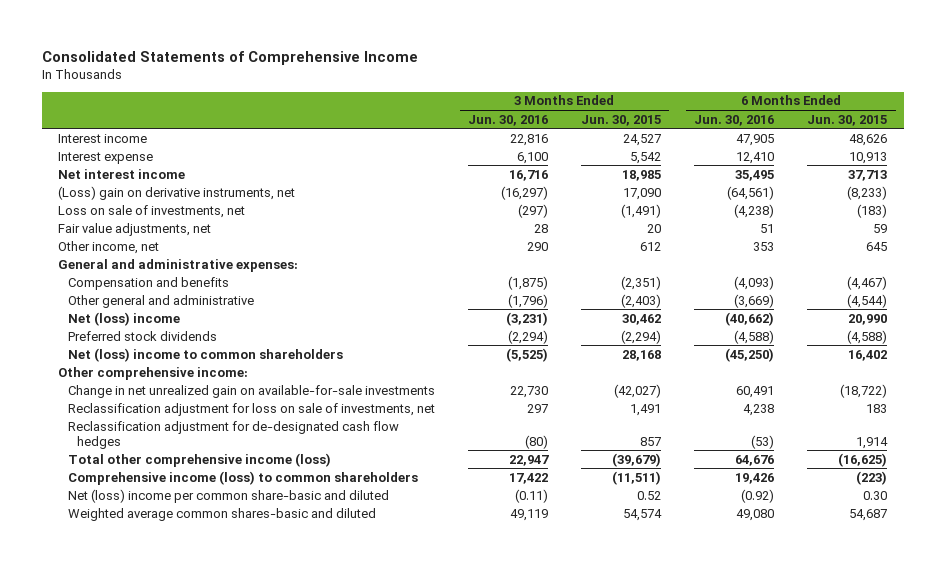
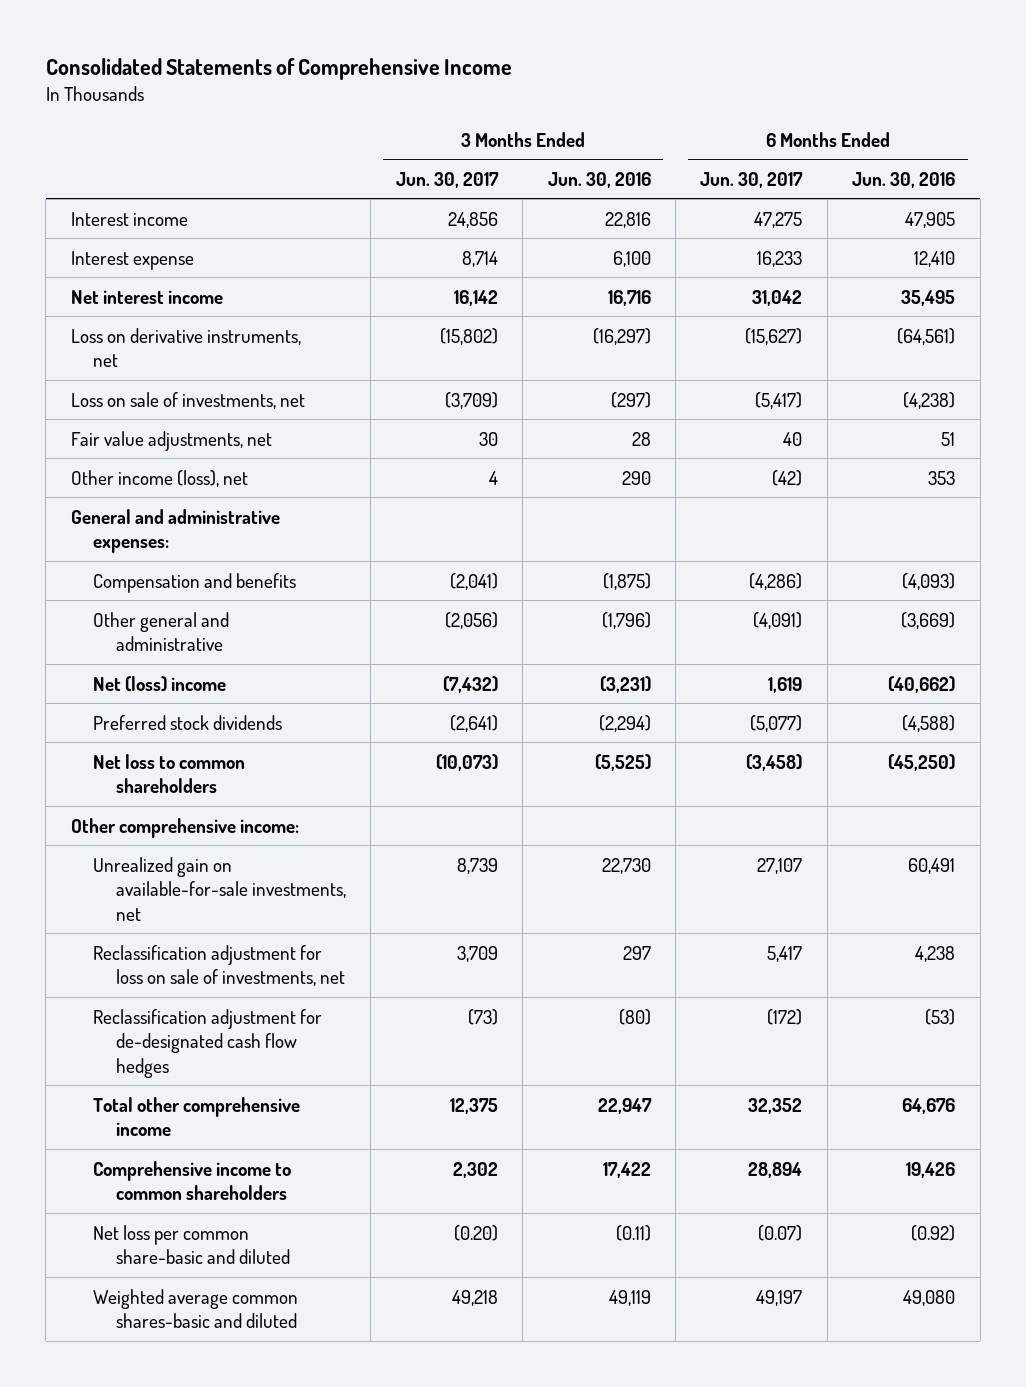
[581,114,662,126] Jun. 30, 2015 -> none
[807,114,888,126] Jun. 30, 2015 -> none
none -> [395,171,499,188] Jun. 30, 2017
none -> [700,171,804,188] Jun. 30, 2017
[58,185,296,200] (Loss) gain on derivative instruments, net -> [70,327,301,368] Loss on derivative instruments, net
[58,240,160,254] Other income, net -> [70,469,248,487] Other income (loss), net
[67,347,343,362] Net (loss) income to common shareholders -> [93,753,246,794] Net loss to common shareholders
[67,384,435,398] Change in net unrealized gain on available-for-sale investments -> [93,856,346,921] Unrealized gain on available-for-sale investments, net
[67,452,331,467] Total other comprehensive income (loss) -> [93,1096,301,1137] Total other comprehensive income
[67,470,418,485] Comprehensive income (loss) to common shareholders -> [93,1160,292,1201] Comprehensive income to common shareholders
[67,488,389,503] Net (loss) income per common share-basic and diluted -> [93,1224,290,1265] Net loss per common share-basic and diluted

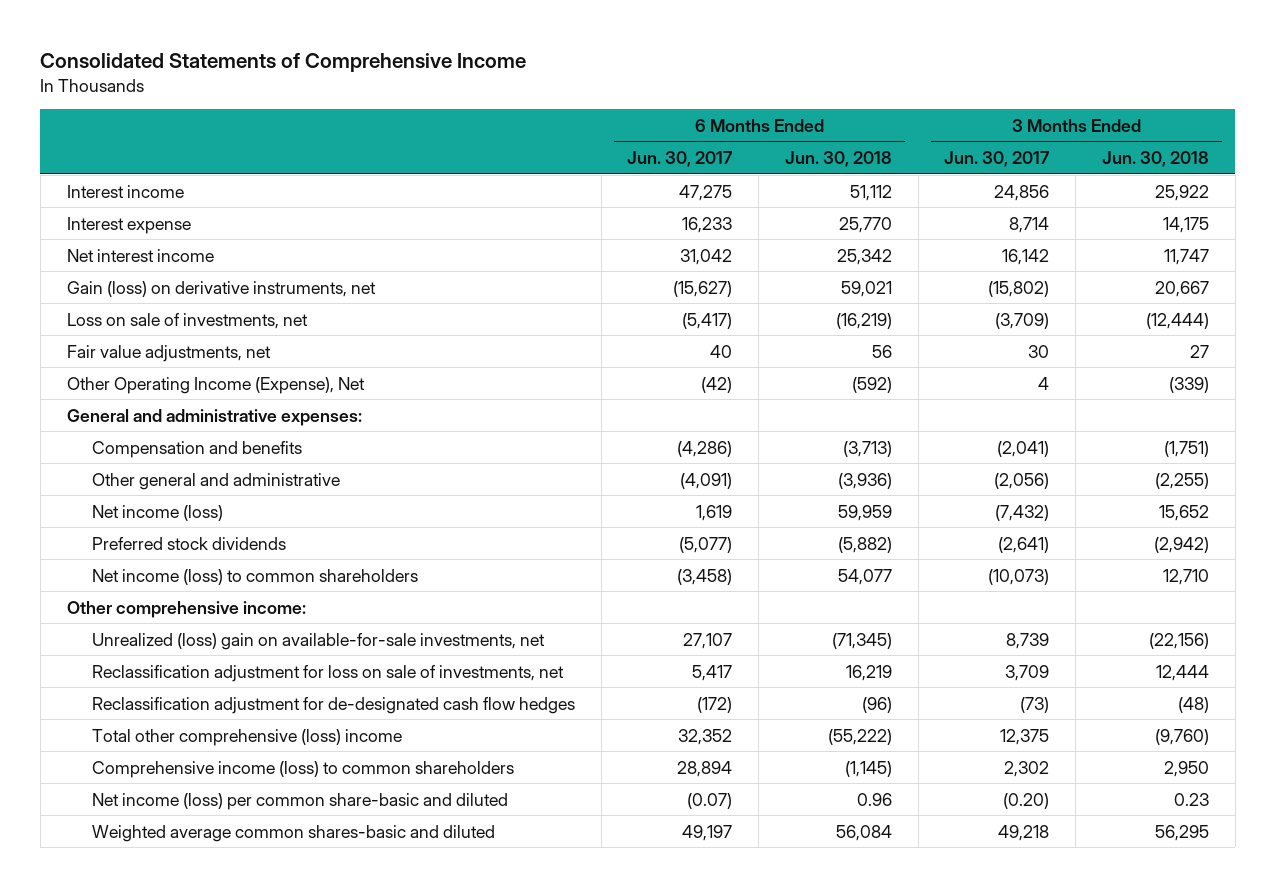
[547,171,651,188] Jun. 30, 2016 -> none
[852,171,956,188] Jun. 30, 2016 -> none
none -> [784,151,892,168] Jun. 30, 2018
none -> [1101,151,1209,168] Jun. 30, 2018
[70,327,301,368] Loss on derivative instruments, net -> [66,280,376,297] Gain (loss) on derivative instruments, net
[70,469,248,487] Other income (loss), net -> [66,376,365,394] Other Operating Income (Expense), Net
[93,675,227,692] Net (loss) income -> [91,504,223,521] Net income (loss)
[93,753,246,794] Net loss to common shareholders -> [91,568,418,585] Net income (loss) to common shareholders
[93,856,346,921] Unrealized gain on available-for-sale investments, net -> [91,632,545,650] Unrealized (loss) gain on available-for-sale investments, net
[93,1096,301,1137] Total other comprehensive income -> [91,728,402,746] Total other comprehensive (loss) income
[93,1160,292,1201] Comprehensive income to common shareholders -> [91,760,514,778] Comprehensive income (loss) to common shareholders
[93,1224,290,1265] Net loss per common share-basic and diluted -> [91,792,508,810] Net income (loss) per common share-basic and diluted

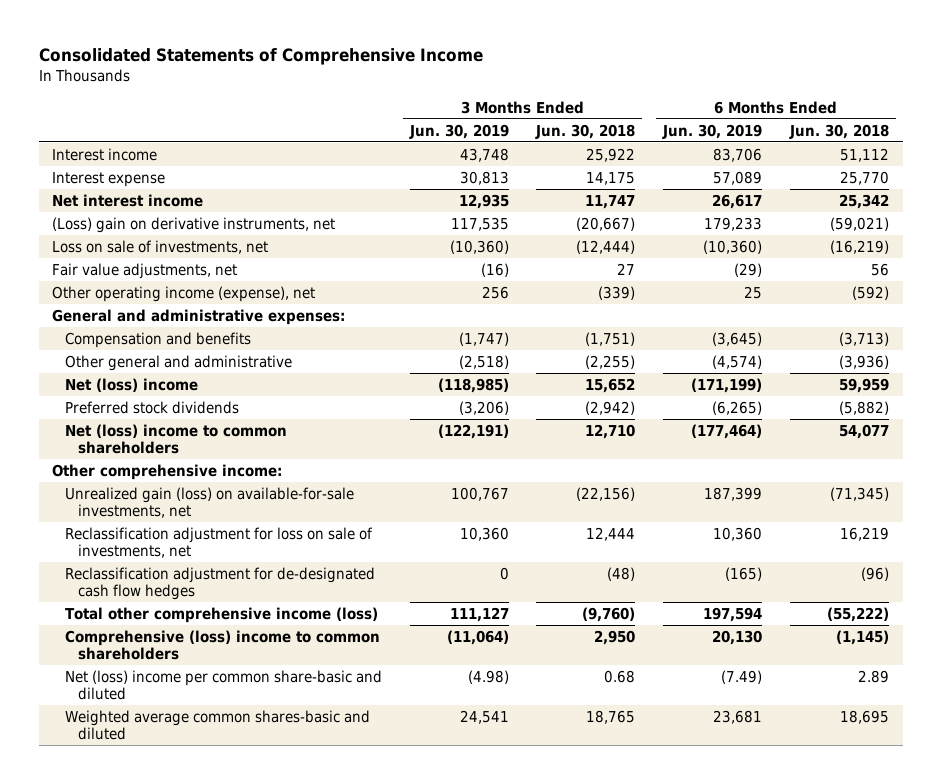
[627,151,734,168] Jun. 30, 2017 -> none
[944,151,1051,168] Jun. 30, 2017 -> none
none -> [408,123,509,139] Jun. 30, 2019
none -> [662,123,763,139] Jun. 30, 2019
[66,280,376,297] Gain (loss) on derivative instruments, net -> [52,216,336,233] (Loss) gain on derivative instruments, net
[840,280,892,297] 59,021 -> [829,216,889,231] (59,021)
[1154,280,1209,297] 20,667 -> [576,216,636,231] (20,667)
[66,376,365,394] Other Operating Income (Expense), Net -> [52,285,316,302] Other operating income (expense), net
[91,504,223,521] Net income (loss) -> [65,377,199,392] Net (loss) income
[91,568,418,585] Net income (loss) to common shareholders -> [65,423,288,455] Net (loss) income to common shareholders
[91,632,545,650] Unrealized (loss) gain on available-for-sale investments, net -> [65,486,355,519] Unrealized gain (loss) on available-for-sale investments, net
[91,728,402,746] Total other comprehensive (loss) income -> [65,606,379,623] Total other comprehensive income (loss)
[91,760,514,778] Comprehensive income (loss) to common shareholders -> [65,629,381,661] Comprehensive (loss) income to common shareholders
[91,792,508,810] Net income (loss) per common share-basic and diluted -> [65,669,383,701] Net (loss) income per common share-basic and diluted
[856,792,892,806] 0.96 -> [857,669,889,683] 2.89
[1173,792,1209,806] 0.23 -> [604,669,636,683] 0.68
[835,824,892,841] 56,084 -> [839,709,889,724] 18,695
[1154,824,1209,841] 56,295 -> [586,709,636,724] 18,765

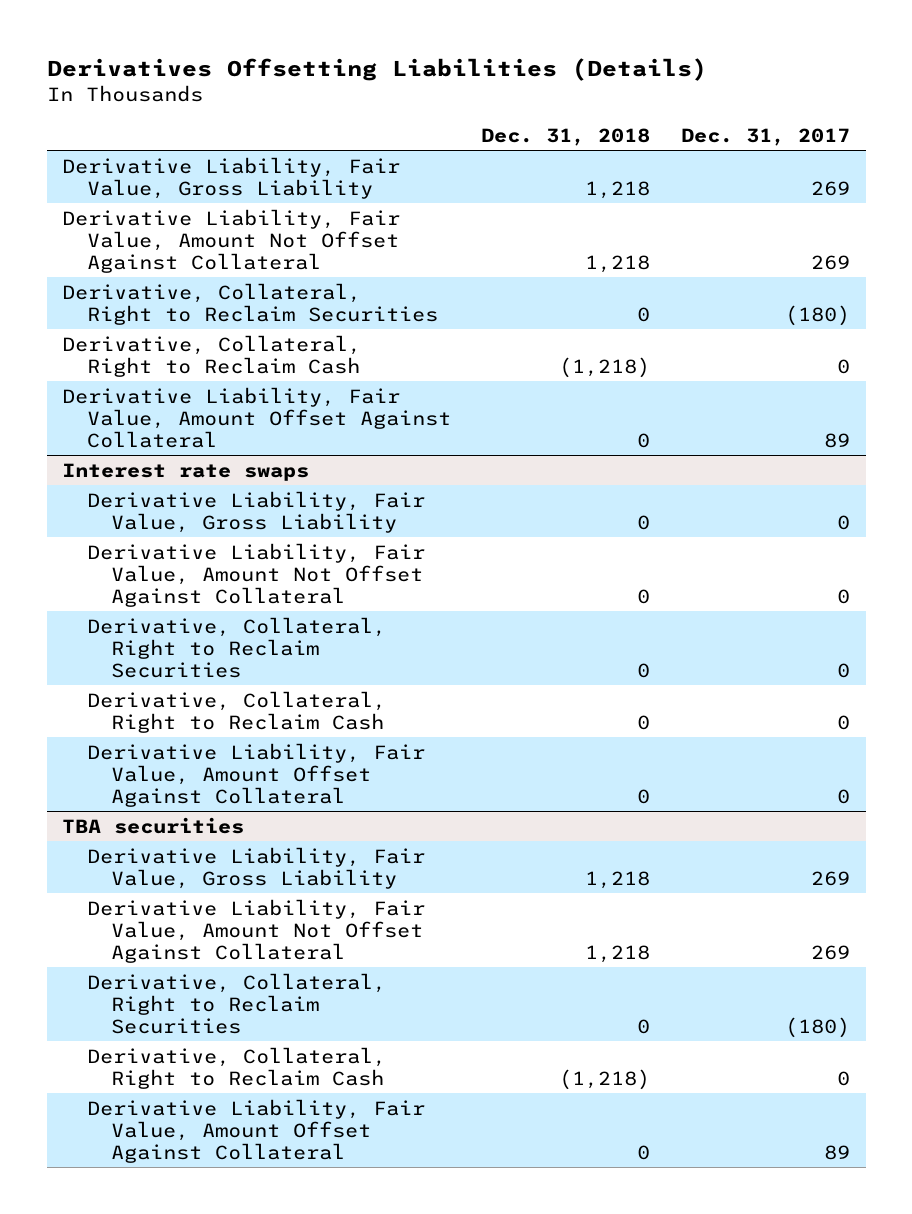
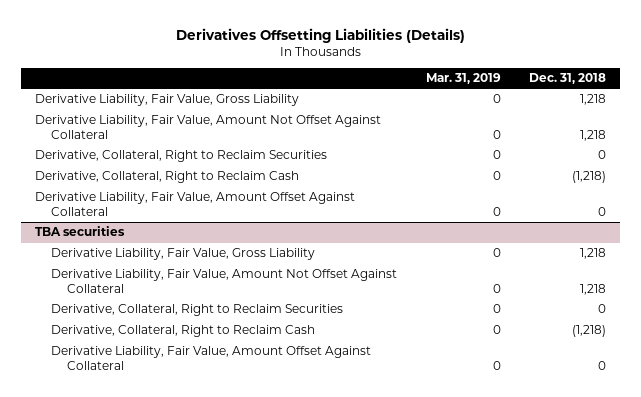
[681,127,851,146] Dec. 31, 2017 -> none
none -> [425,73,501,85] Mar. 31, 2019
[62,462,310,481] Interest rate swaps -> none
[86,490,425,533] Derivative Liability, Fair Value, Gross Liability -> none
[86,542,425,607] Derivative Liability, Fair Value, Amount Not Offset Against Collateral -> none
[86,616,386,678] Derivative, Collateral, Right to Reclaim Securities -> none
[86,690,386,733] Derivative, Collateral, Right to Reclaim Cash -> none
[86,742,425,807] Derivative Liability, Fair Value, Amount Offset Against Collateral -> none

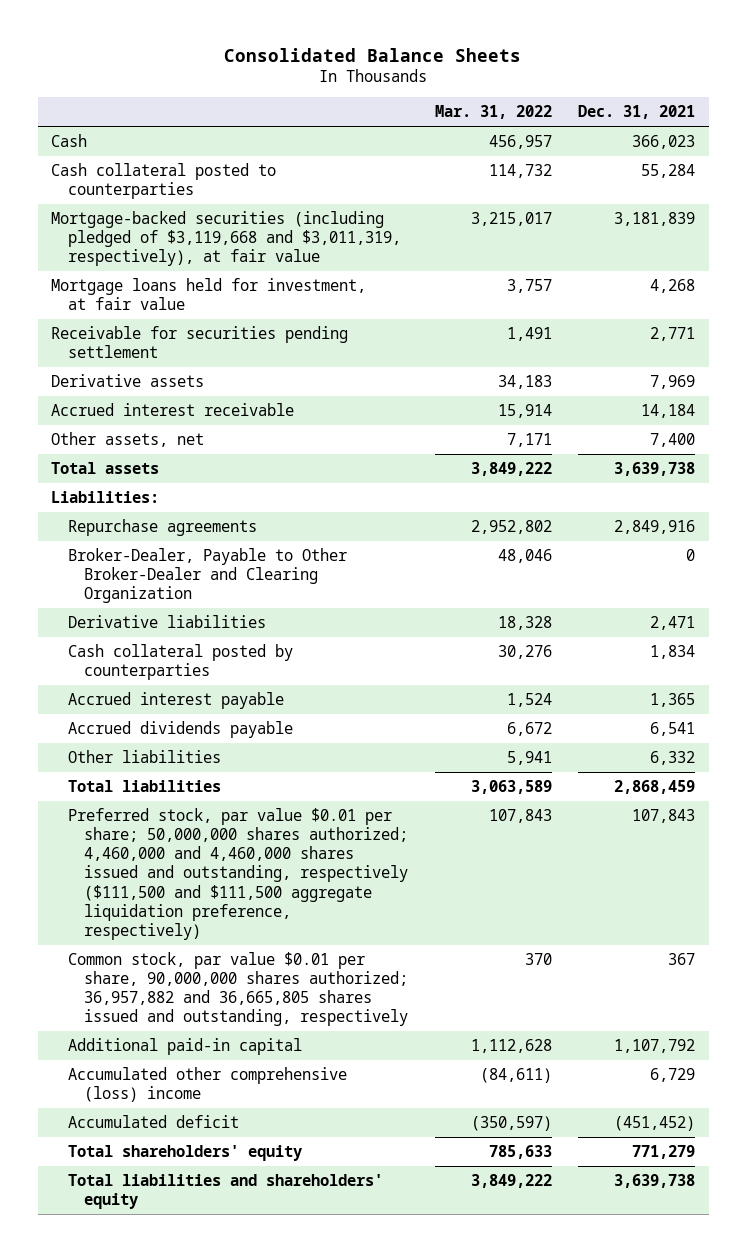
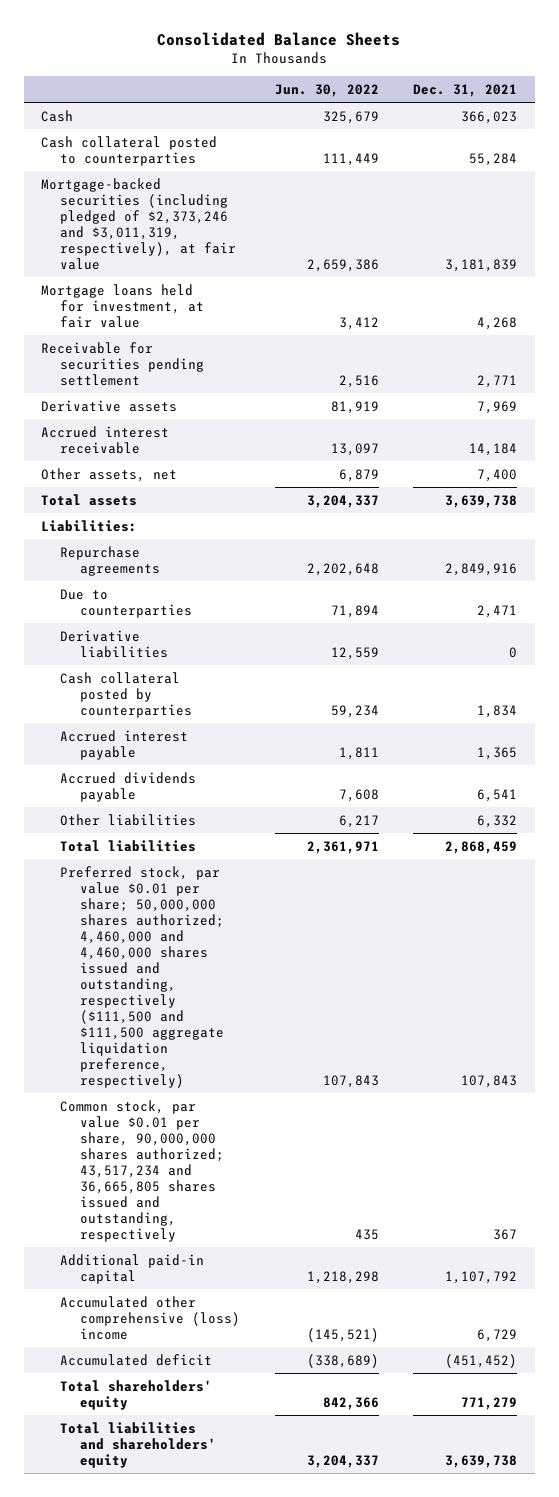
[434,105,552,120] Mar. 31, 2022 -> none
none -> [274,83,379,97] Jun. 30, 2022
[51,210,401,267] Mortgage-backed securities (including pledged of $3,119,668 and $3,011,319, respectively), at fair value -> [41,177,237,270] Mortgage-backed securities (including pledged of $2,373,246 and $3,011,319, respectively), at fair value
[67,547,347,604] Broker-Dealer, Payable to Other Broker-Dealer and Clearing Organization -> none
none -> [60,588,192,618] Due to counterparties
[650,615,696,630] 2,471 -> [509,646,518,658] 0
[67,951,408,1027] Common stock, par value $0.01 per share, 90,000,000 shares authorized; 36,957,882 and 36,665,805 shares issued and outstanding, respectively -> [60,1099,224,1242] Common stock, par value $0.01 per share, 90,000,000 shares authorized; 43,517,234 and 36,665,805 shares issued and outstanding, respectively

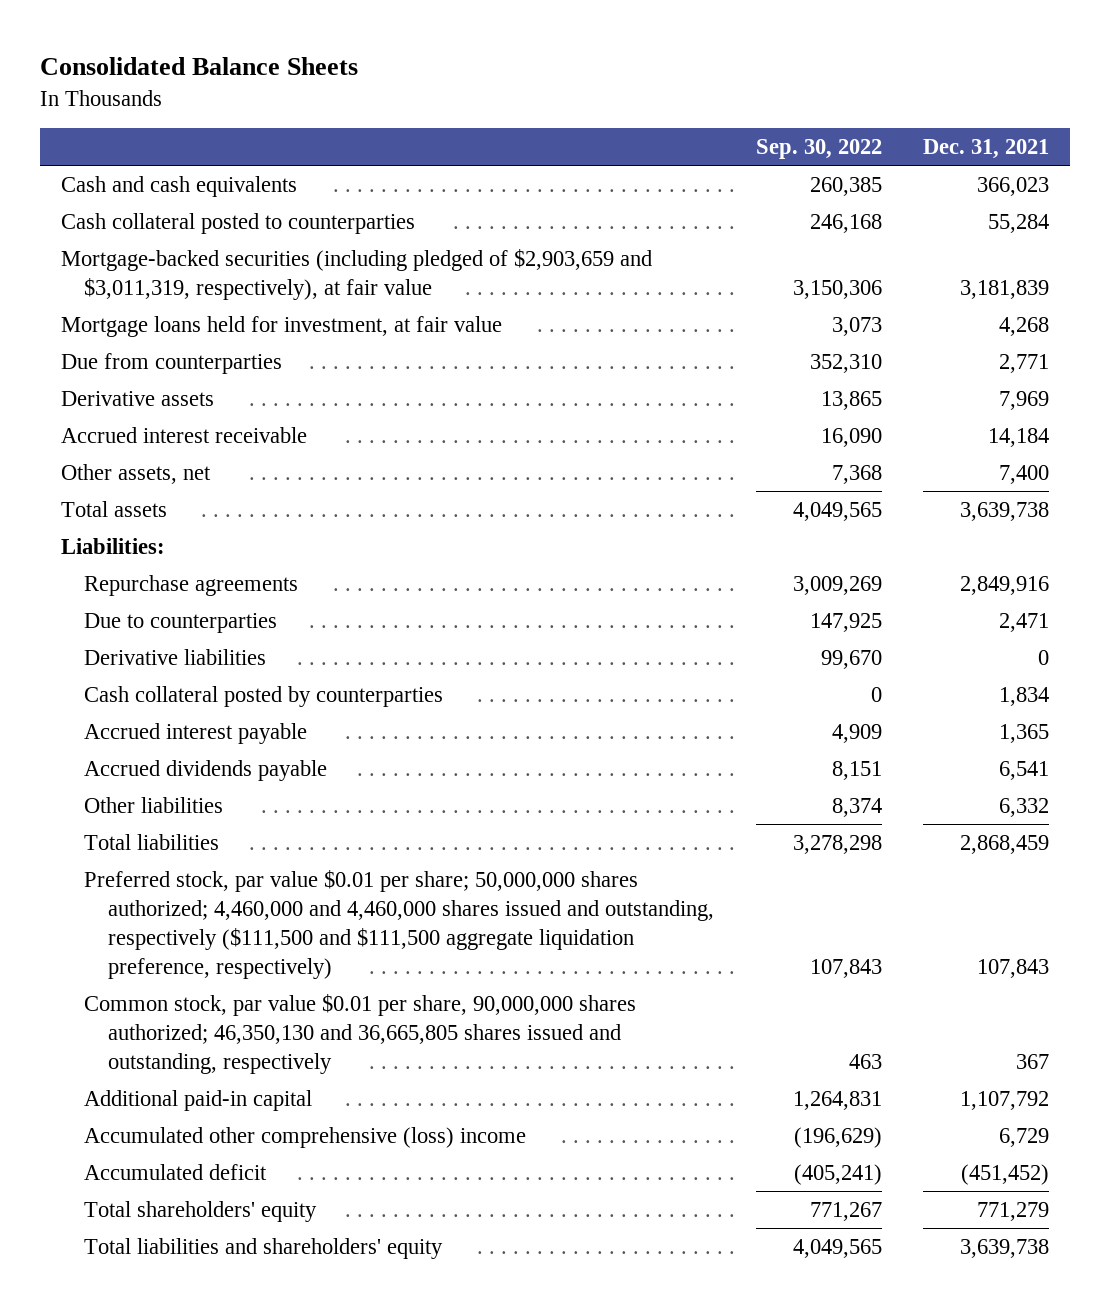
[274,83,379,97] Jun. 30, 2022 -> none
none -> [755,139,882,160] Sep. 30, 2022
[41,109,74,122] Cash -> [60,175,297,197] Cash and cash equivalents
[41,177,237,270] Mortgage-backed securities (including pledged of $2,373,246 and $3,011,319, respectively), at fair value -> [60,248,652,301] Mortgage-backed securities (including pledged of $2,903,659 and $3,011,319, respectively), at fair value
[41,341,205,386] Receivable for securities pending settlement -> [60,352,282,374] Due from counterparties
[60,1099,224,1242] Common stock, par value $0.01 per share, 90,000,000 shares authorized; 43,517,234 and 36,665,805 shares issued and outstanding, respectively -> [84,993,637,1075] Common stock, par value $0.01 per share, 90,000,000 shares authorized; 46,350,130 and 36,665,805 shares issued and outstanding, respectively

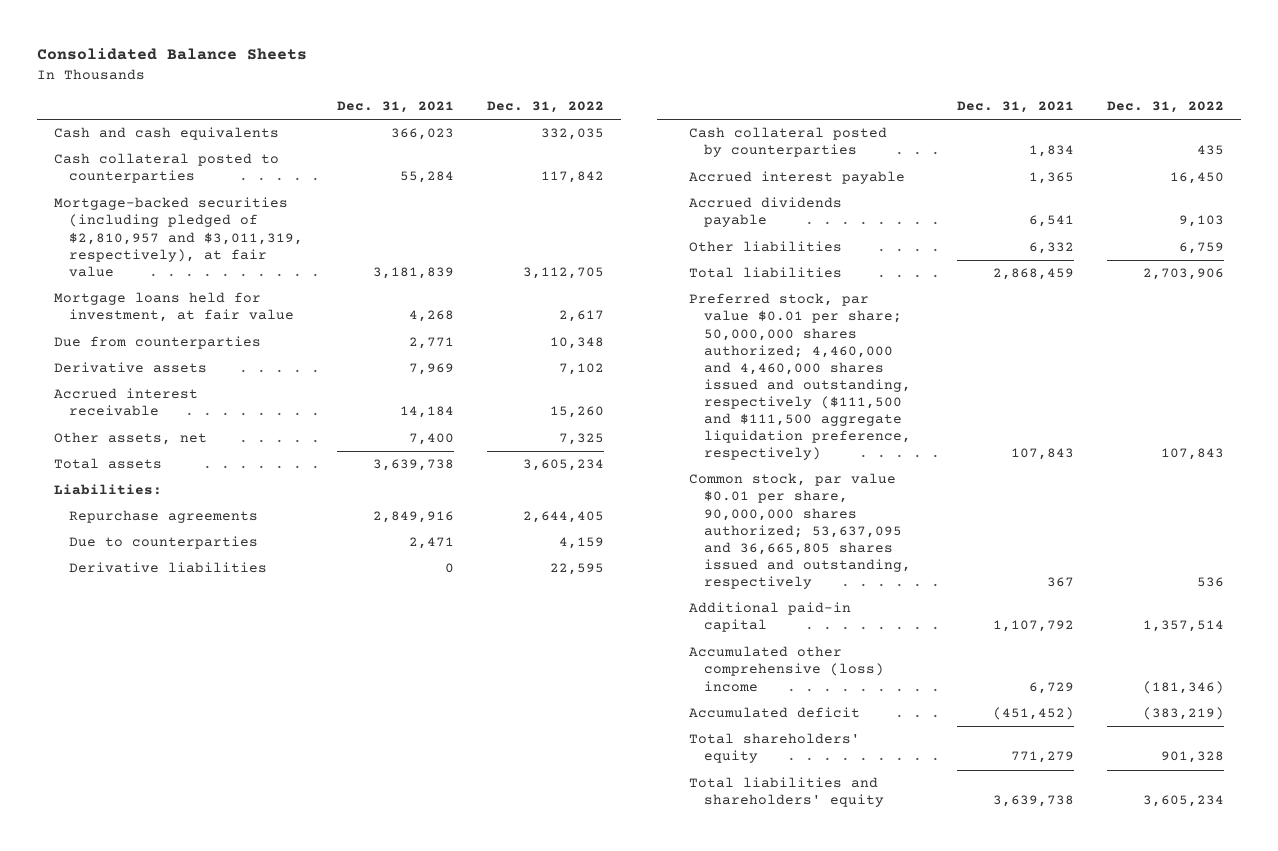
[755,139,882,160] Sep. 30, 2022 -> none
none -> [487,101,605,114] Dec. 31, 2022
[60,248,652,301] Mortgage-backed securities (including pledged of $2,903,659 and $3,011,319, respectively), at fair value -> [53,197,304,277] Mortgage-backed securities (including pledged of $2,810,957 and $3,011,319, respectively), at fair value
[84,993,637,1075] Common stock, par value $0.01 per share, 90,000,000 shares authorized; 46,350,130 and 36,665,805 shares issued and outstanding, respectively -> [689,473,912,589] Common stock, par value $0.01 per share, 90,000,000 shares authorized; 53,637,095 and 36,665,805 shares issued and outstanding, respectively

